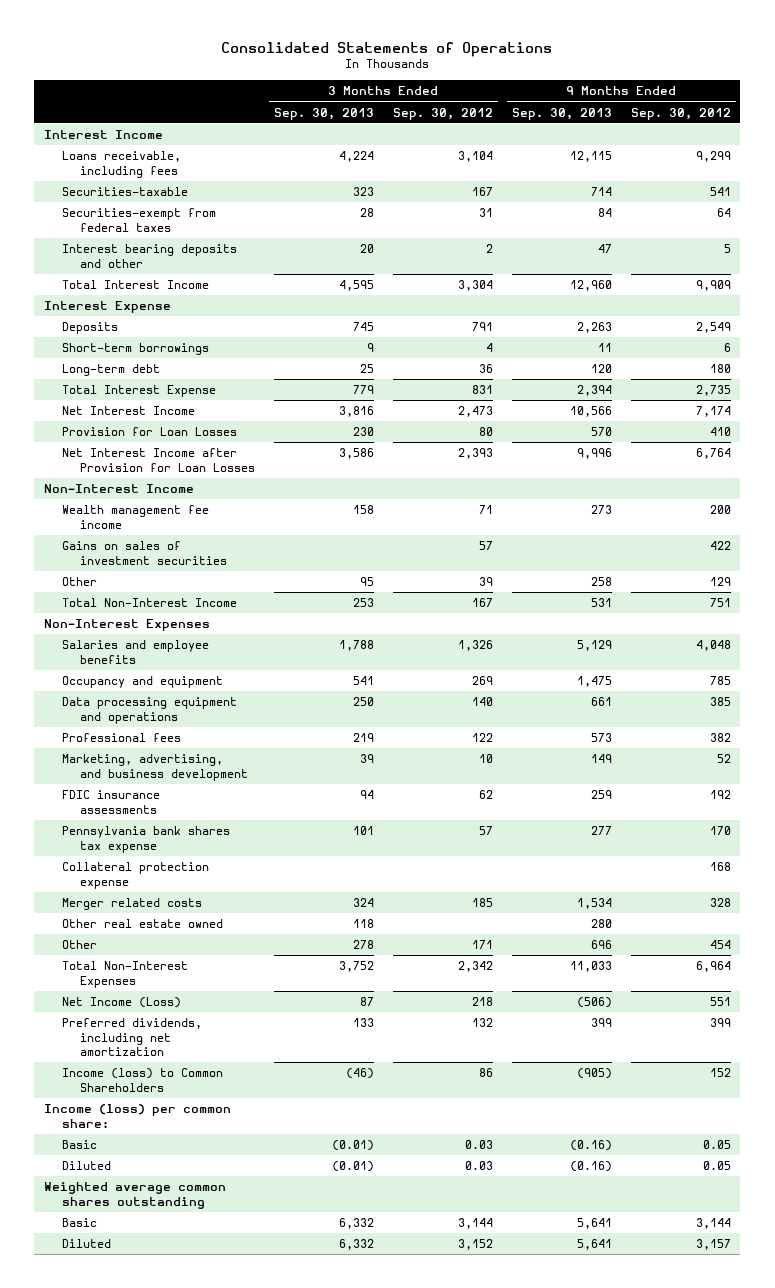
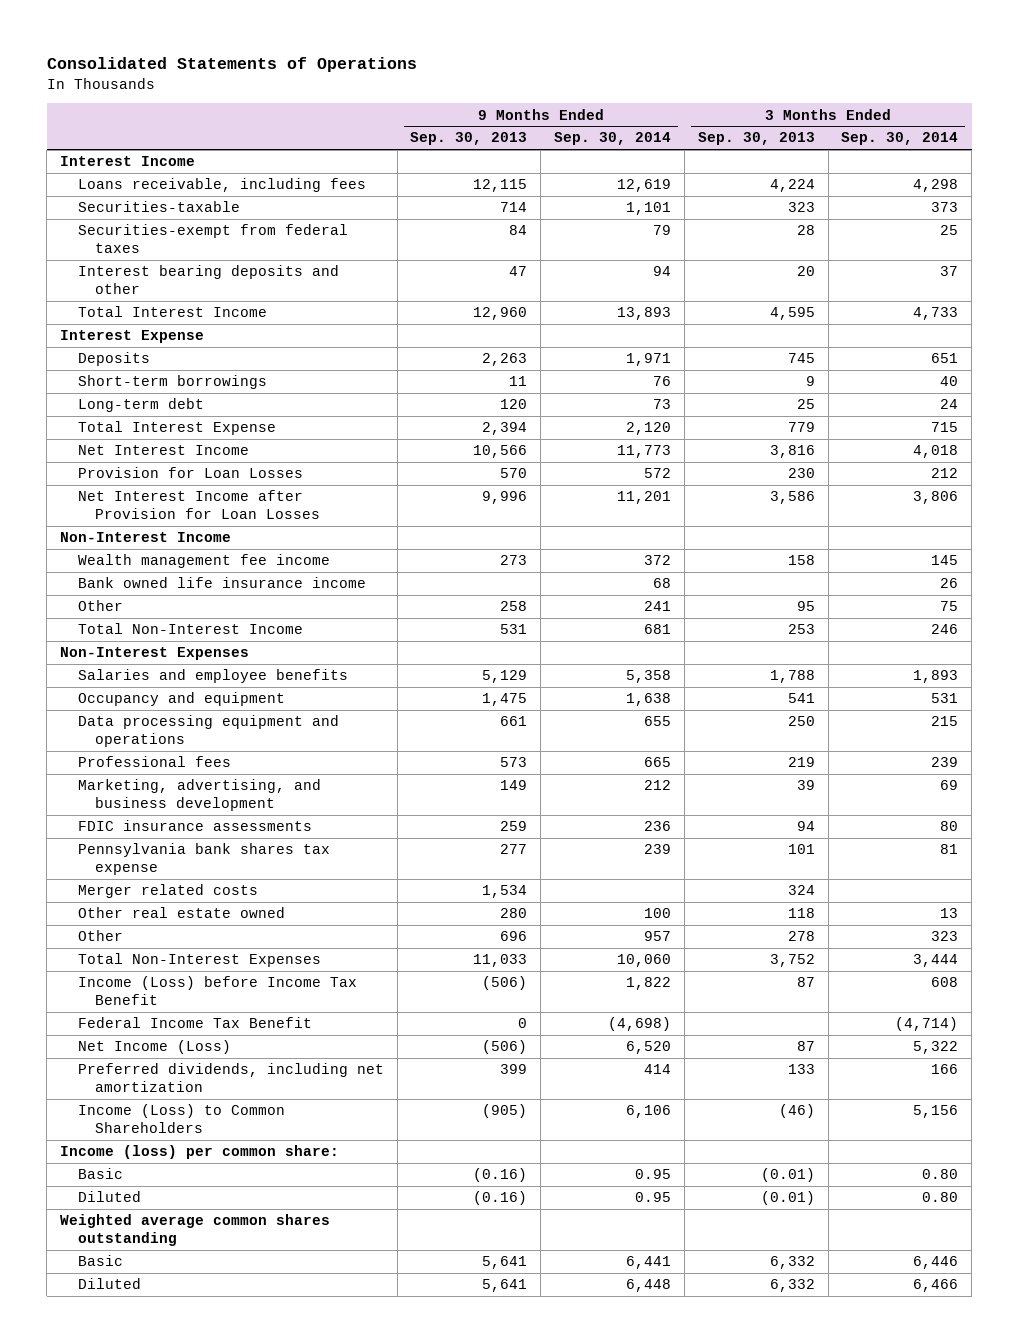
[392,107,493,120] Sep. 30, 2012 -> none
[630,107,731,120] Sep. 30, 2012 -> none
none -> [554,132,672,146] Sep. 30, 2014
none -> [841,132,959,146] Sep. 30, 2014
[61,541,227,565] Gains on sales of investment securities -> none
none -> [77,577,366,589] Bank owned life insurance income
[61,862,209,889] Collateral protection expense -> none
none -> [77,976,357,1006] Income (Loss) before Income Tax Benefit
none -> [77,1017,312,1029] Federal Income Tax Benefit
[61,1068,223,1092] Income (loss) to Common Shareholders -> [77,1104,285,1134] Income (Loss) to Common Shareholders

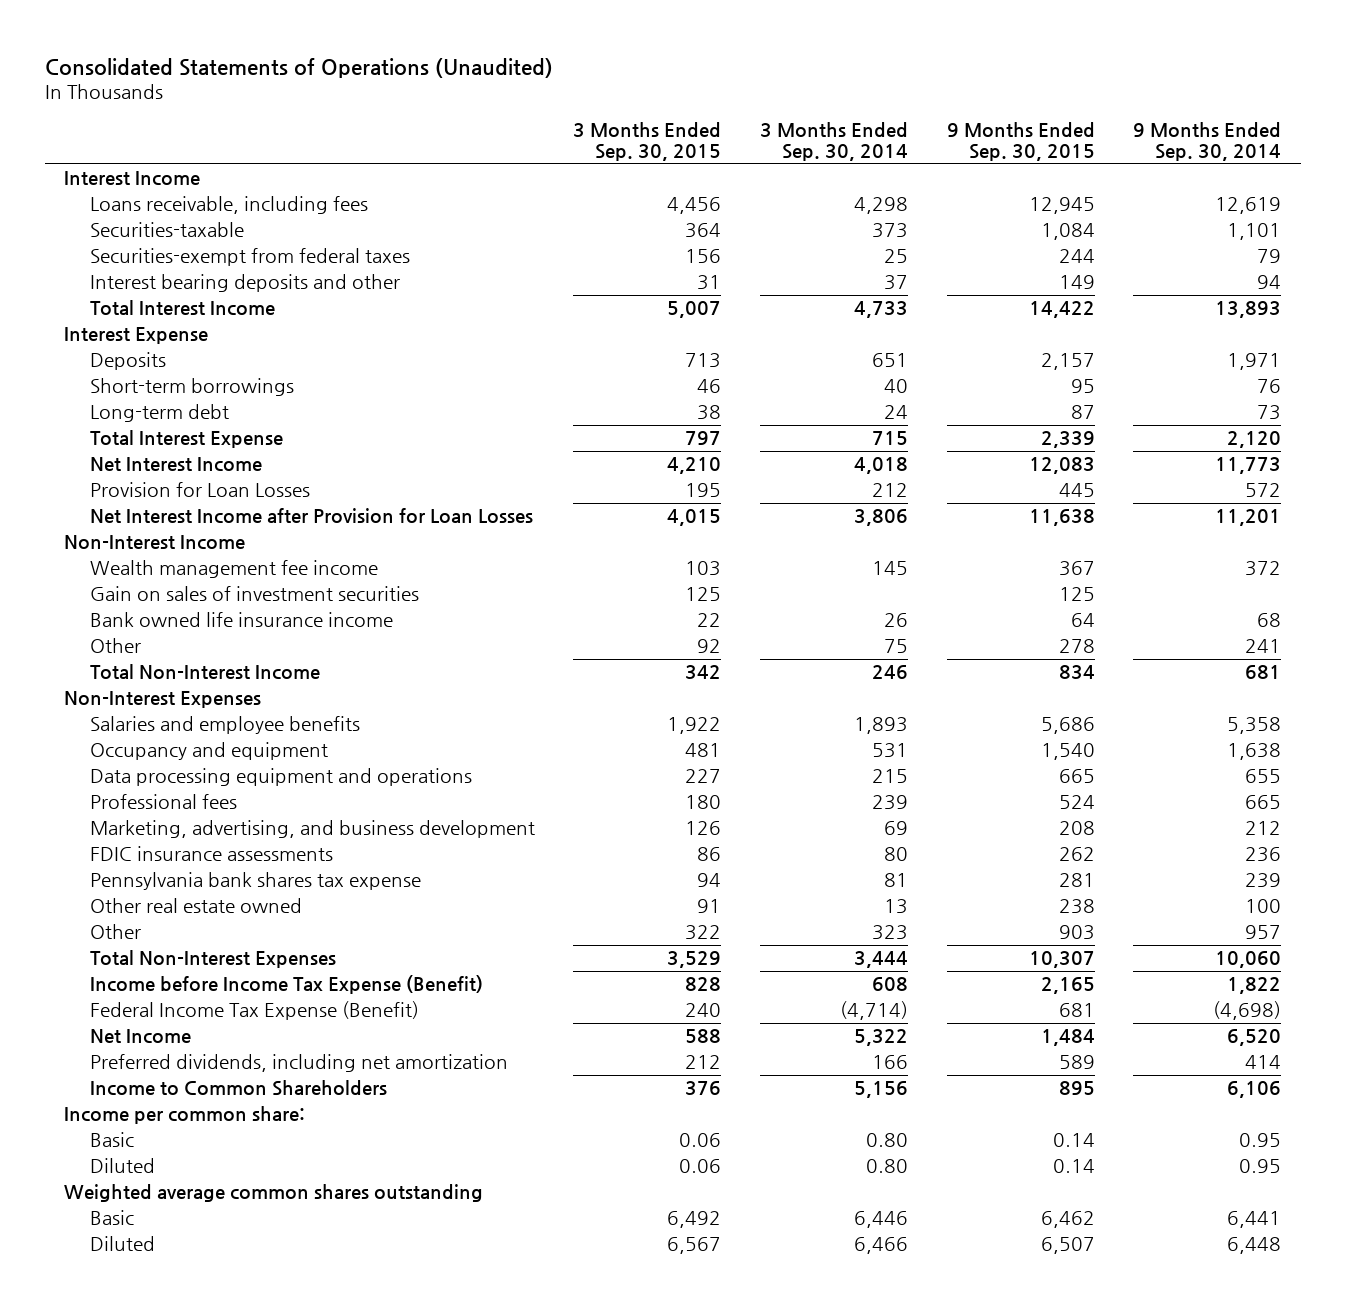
[46,57,417,73] Consolidated Statements of Operations -> [45,57,554,78] Consolidated Statements of Operations (Unaudited)
[410,132,528,146] Sep. 30, 2013 -> none
[697,132,815,146] Sep. 30, 2013 -> none
none -> [573,122,722,162] 3 Months Ended Sep. 30, 2015
none -> [946,122,1095,162] 9 Months Ended Sep. 30, 2015
none -> [89,586,419,602] Gain on sales of investment securities
[77,884,258,899] Merger related costs -> none
[77,976,357,1006] Income (Loss) before Income Tax Benefit -> [89,975,483,995] Income before Income Tax Expense (Benefit)
[77,1017,312,1029] Federal Income Tax Benefit -> [89,1001,419,1021] Federal Income Tax Expense (Benefit)
[77,1040,231,1055] Net Income (Loss) -> [89,1029,191,1045] Net Income
[77,1104,285,1134] Income (Loss) to Common Shareholders -> [89,1080,387,1097] Income to Common Shareholders
[60,1145,340,1160] Income (loss) per common share: -> [64,1106,306,1125] Income per common share:

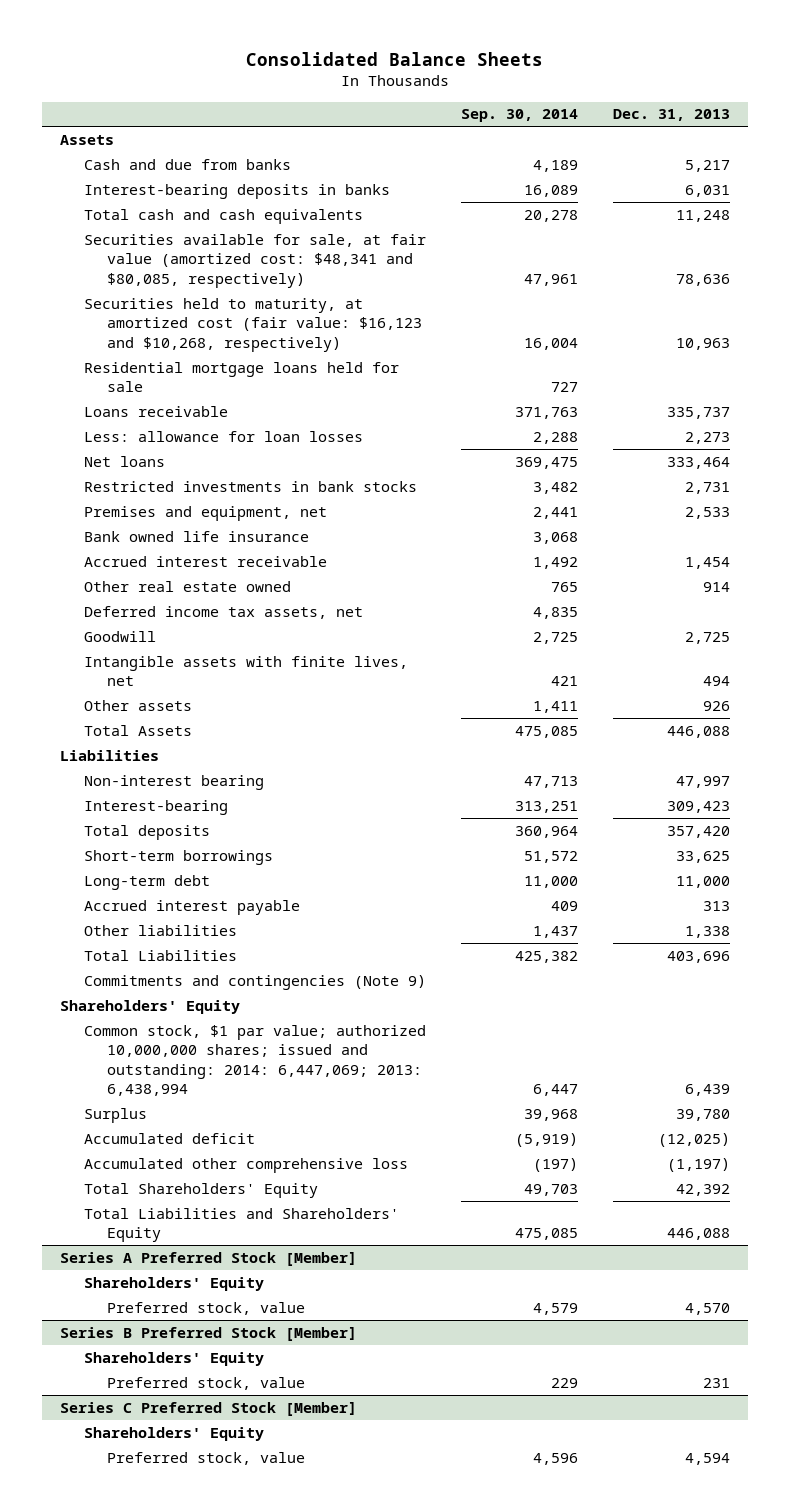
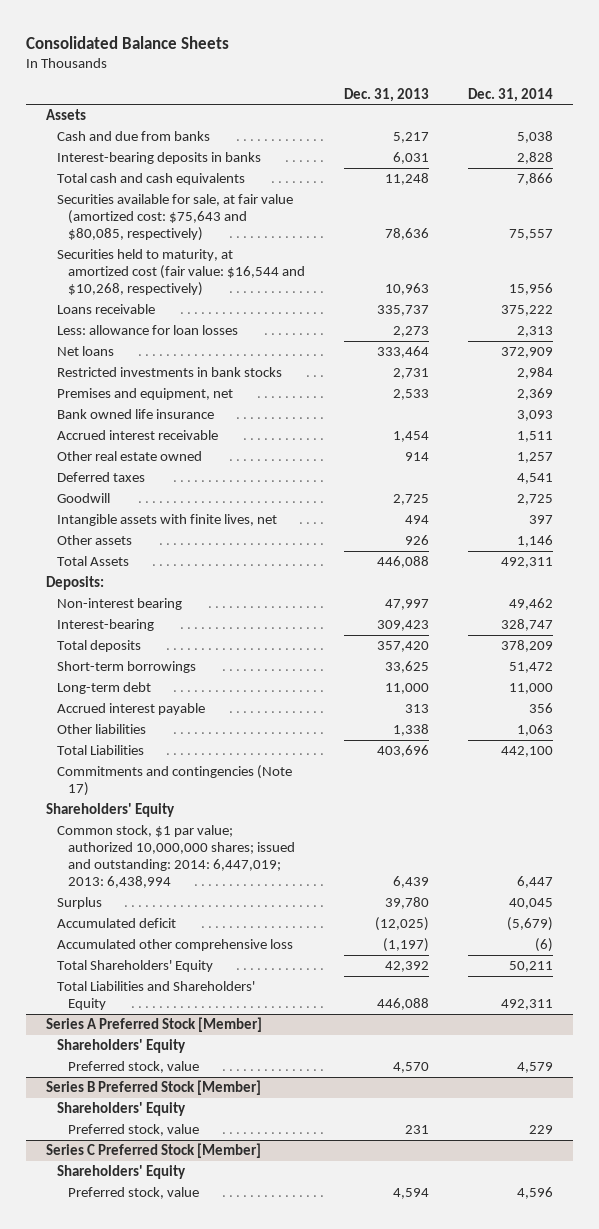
[460,109,578,123] Sep. 30, 2014 -> none
none -> [468,87,554,102] Dec. 31, 2014
[83,361,399,393] Residential mortgage loans held for sale -> none
[83,233,426,288] Securities available for sale, at fair value (amortized cost: $48,341 and $80,085, respectively) -> [56,194,293,242] Securities available for sale, at fair value (amortized cost: $75,643 and $80,085, respectively)
[83,297,423,352] Securities held to maturity, at amortized cost (fair value: $16,123 and $10,268, respectively) -> [56,249,305,297] Securities held to maturity, at amortized cost (fair value: $16,544 and $10,268, respectively)
[83,605,363,619] Deferred income tax assets, net -> [56,472,145,483] Deferred taxes
[59,749,159,761] Liabilities -> none
none -> [45,576,104,591] Deposits:
[83,974,426,990] Commitments and contingencies (Note 9) -> [56,765,292,797] Commitments and contingencies (Note 17)
[83,1024,426,1097] Common stock, $1 par value; authorized 10,000,000 shares; issued and outstanding: 2014: 6,447,069; 2013: 6,438,994 -> [56,825,295,889] Common stock, $1 par value; authorized 10,000,000 shares; issued and outstanding: 2014: 6,447,019; 2013: 6,438,994

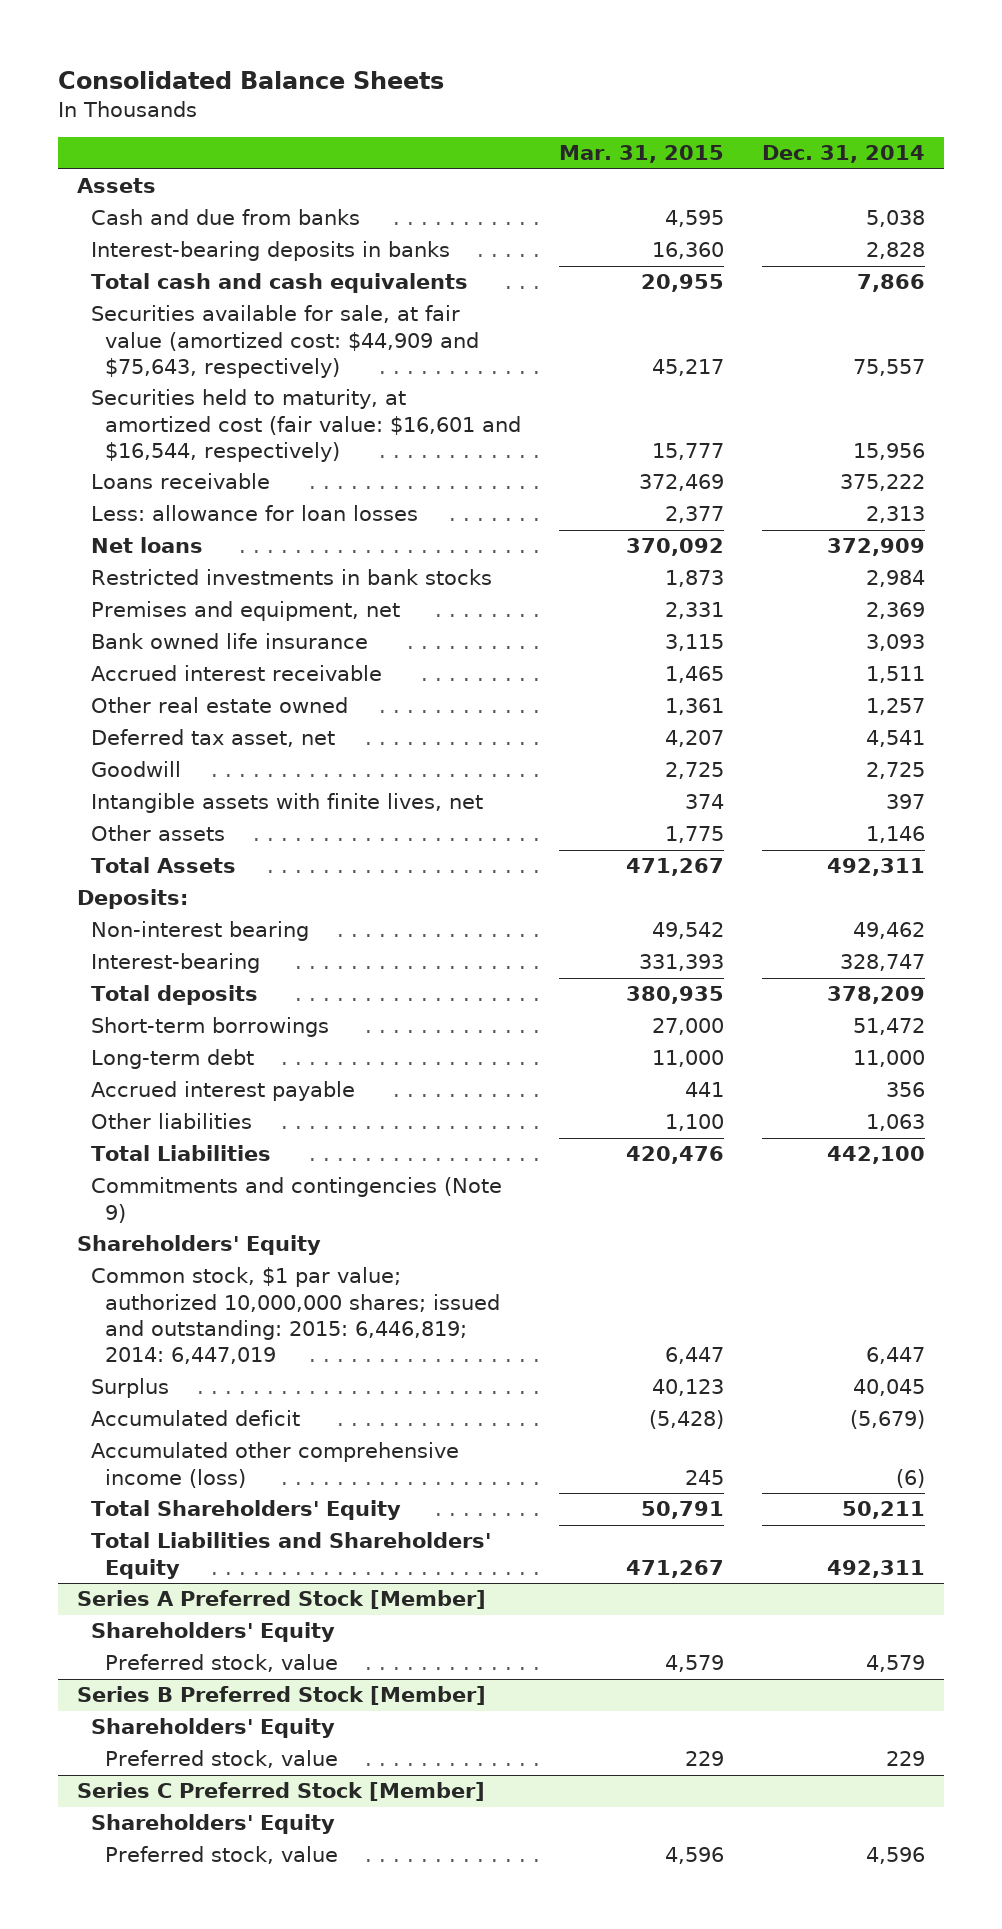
[343,87,429,102] Dec. 31, 2013 -> none
none -> [559,145,725,164] Mar. 31, 2015
[56,194,293,242] Securities available for sale, at fair value (amortized cost: $75,643 and $80,085, respectively) -> [91,305,480,378] Securities available for sale, at fair value (amortized cost: $44,909 and $75,643, respectively)
[56,249,305,297] Securities held to maturity, at amortized cost (fair value: $16,544 and $10,268, respectively) -> [91,389,522,462] Securities held to maturity, at amortized cost (fair value: $16,601 and $16,544, respectively)
[56,472,145,483] Deferred taxes -> [91,729,336,748] Deferred tax asset, net
[56,765,292,797] Commitments and contingencies (Note 17) -> [91,1177,503,1223] Commitments and contingencies (Note 9)
[56,825,295,889] Common stock, $1 par value; authorized 10,000,000 shares; issued and outstanding: 2014: 6,447,019; 2013: 6,438,994 -> [91,1267,501,1365] Common stock, $1 par value; authorized 10,000,000 shares; issued and outstanding: 2015: 6,446,819; 2014: 6,447,019
[56,939,293,952] Accumulated other comprehensive loss -> [91,1442,460,1488] Accumulated other comprehensive income (loss)

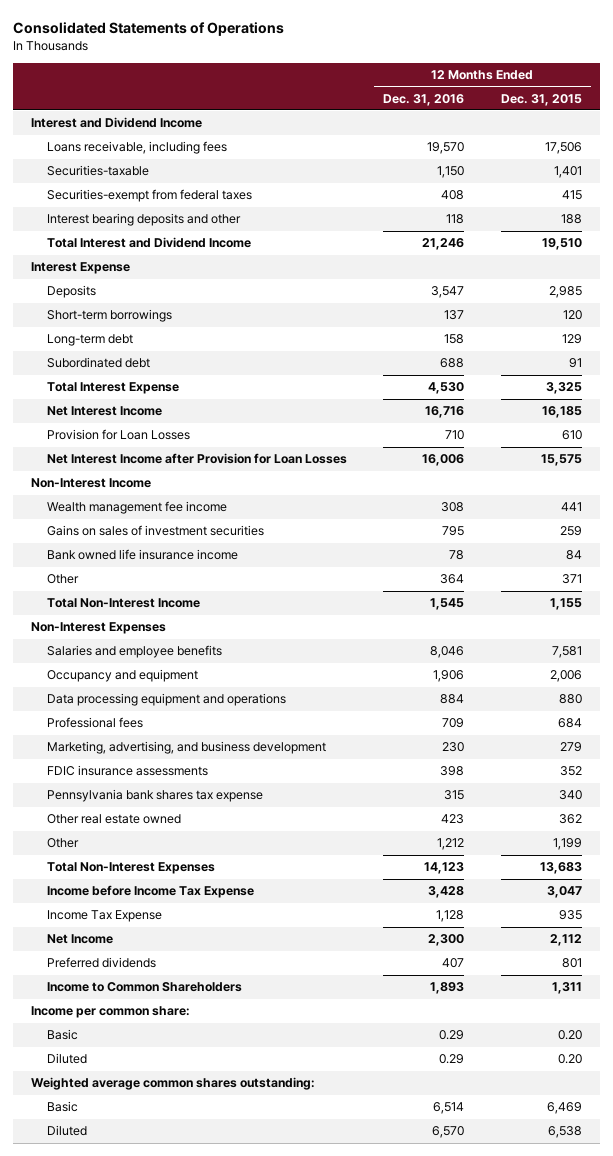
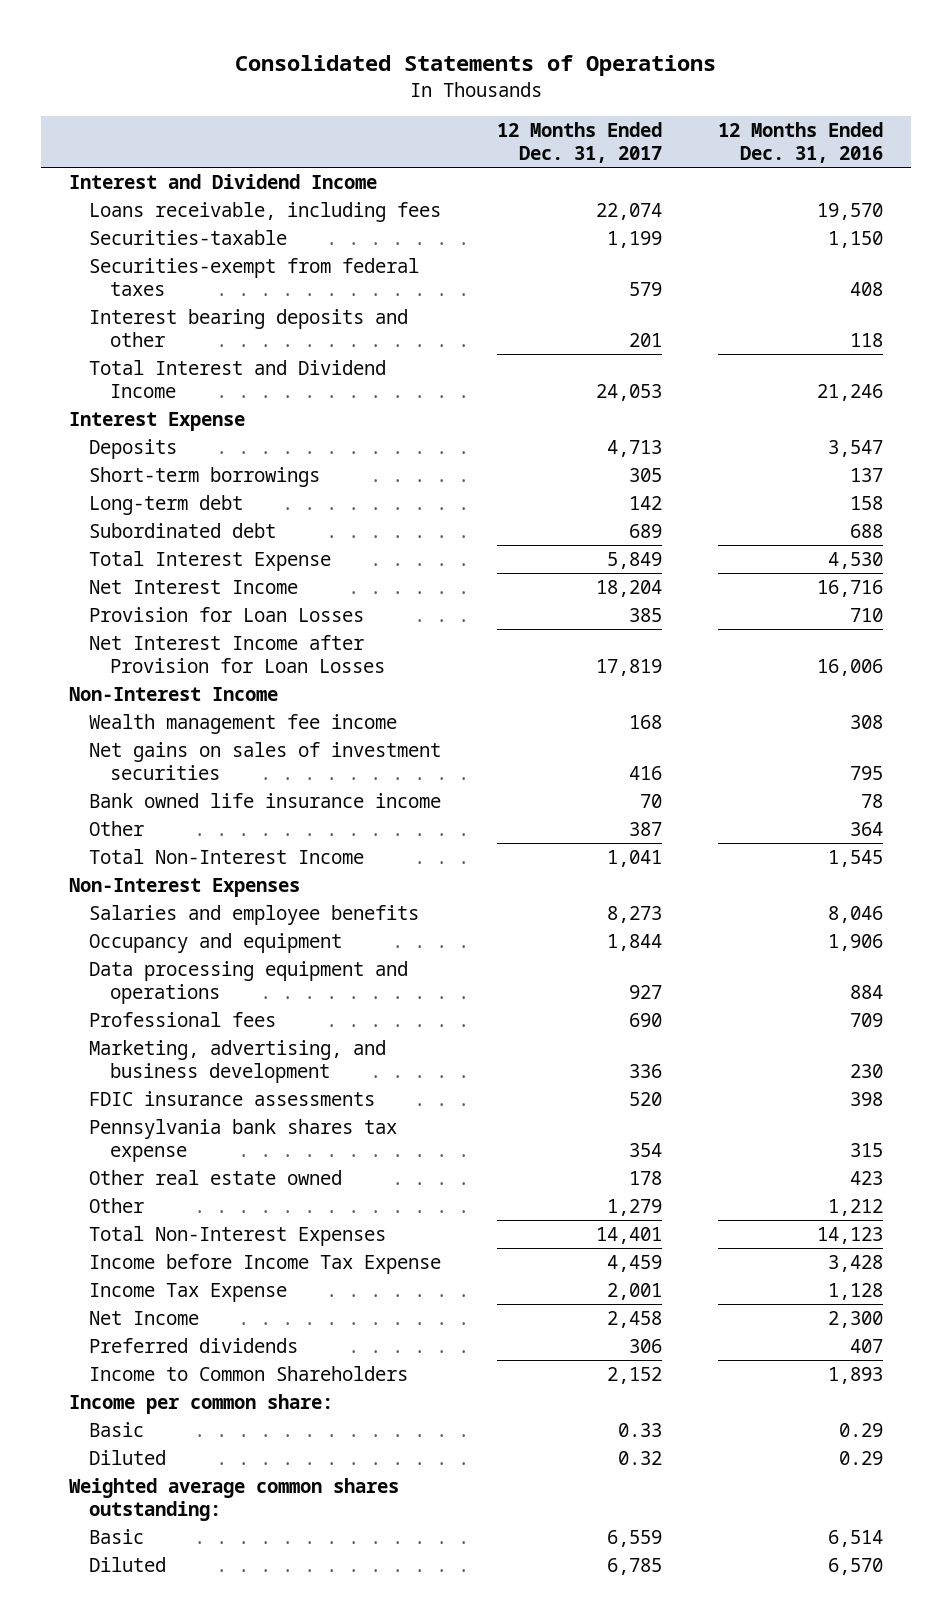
[500,93,582,106] Dec. 31, 2015 -> none
none -> [497,121,663,164] 12 Months Ended Dec. 31, 2017
[46,525,264,537] Gains on sales of investment securities -> [89,741,442,781] Net gains on sales of investment securities

